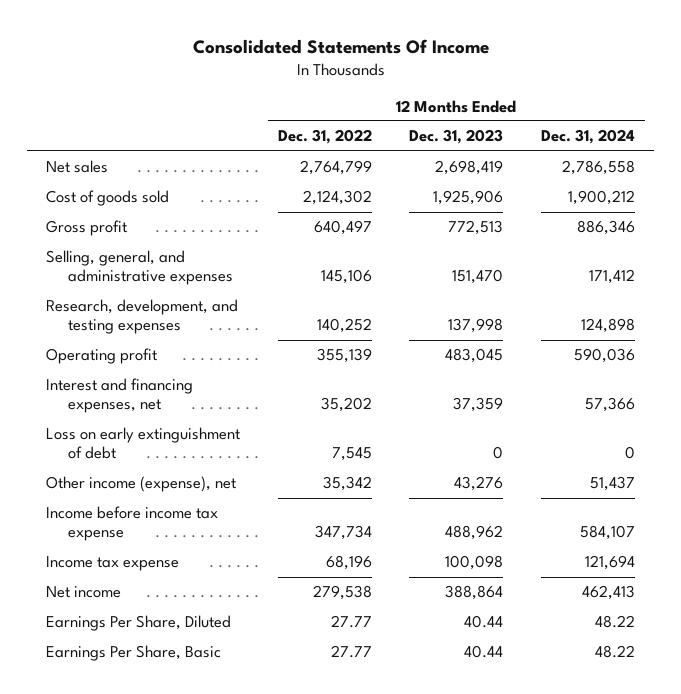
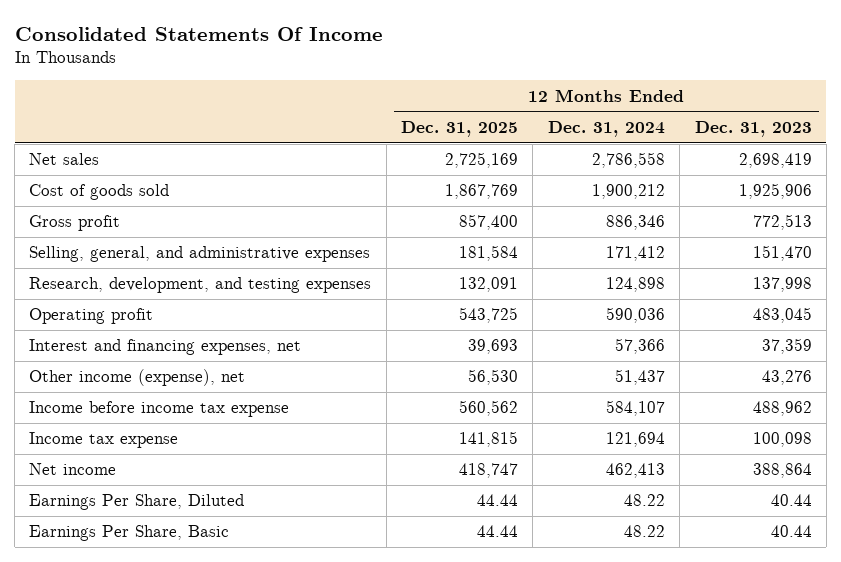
[277,129,372,145] Dec. 31, 2022 -> none
none -> [401,120,519,137] Dec. 31, 2025
[46,427,241,460] Loss on early extinguishment of debt -> none

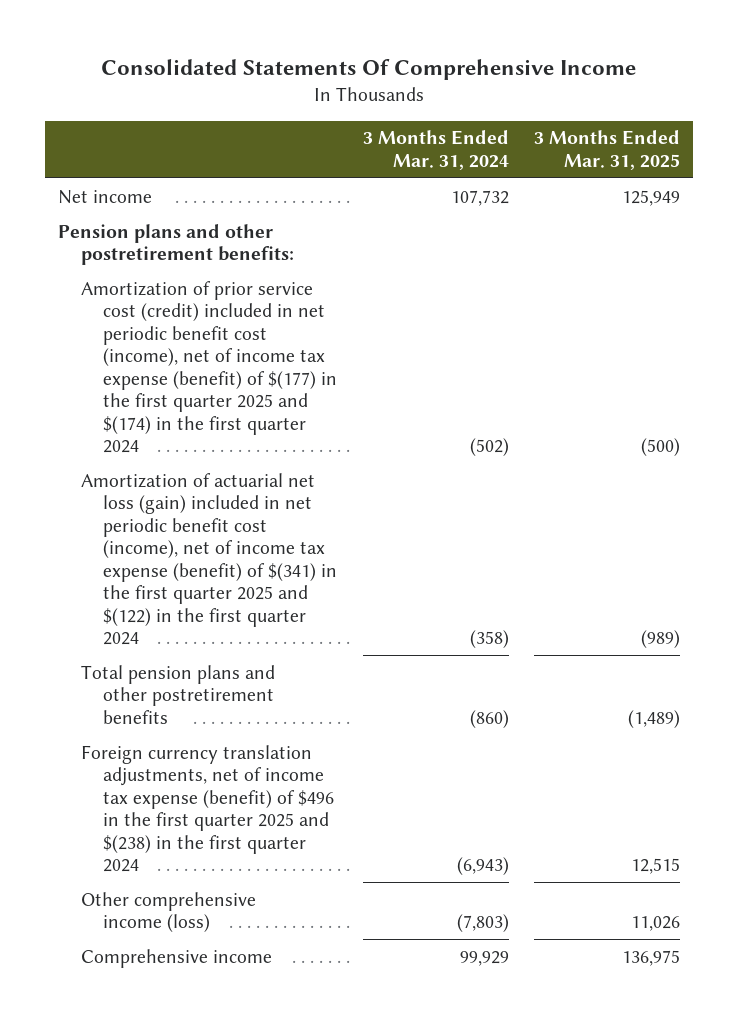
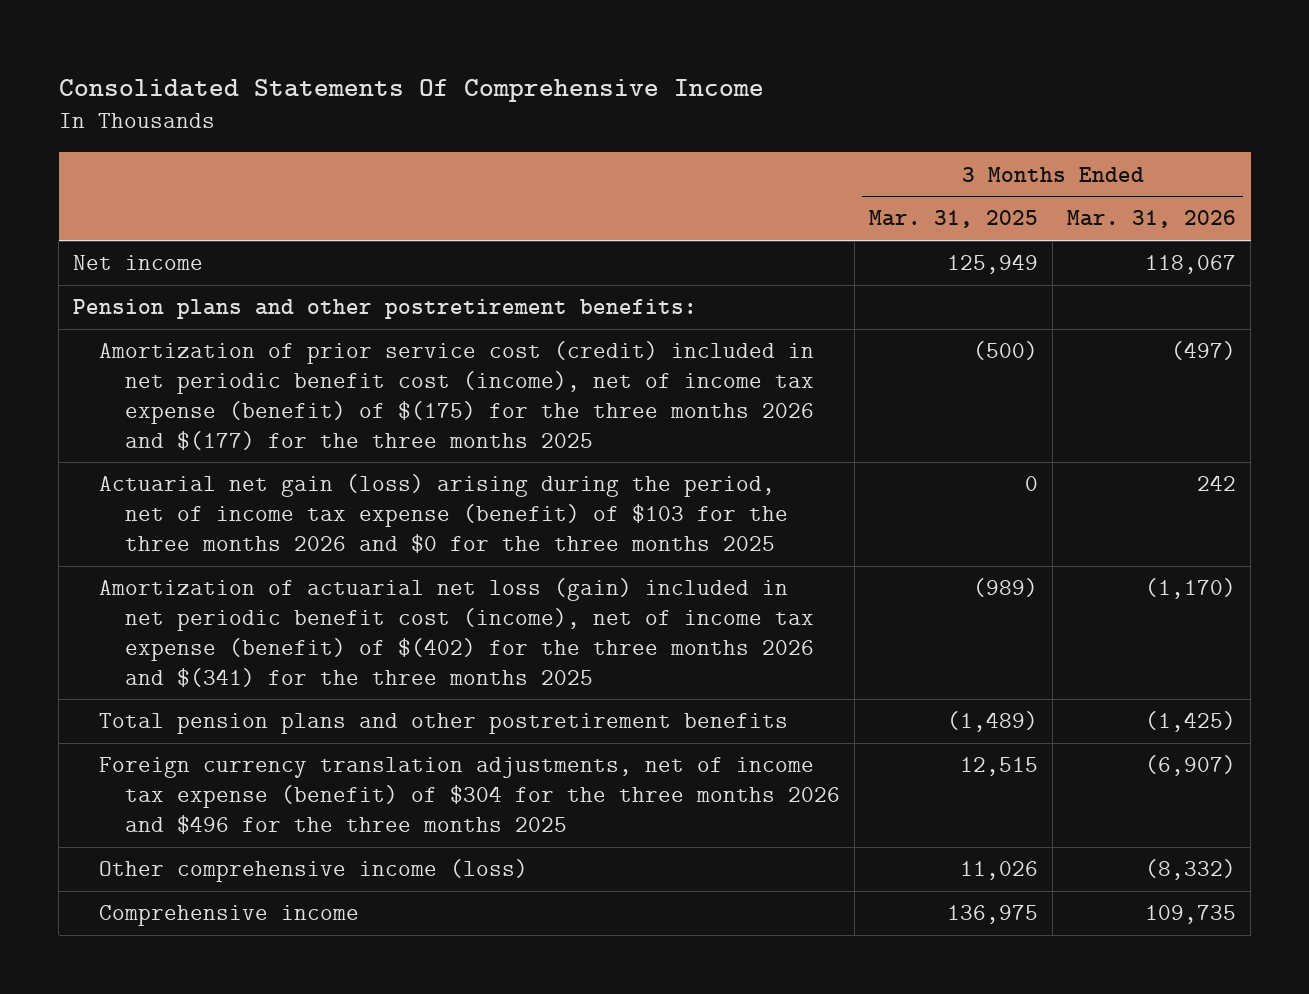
[362,130,509,170] 3 Months Ended Mar. 31, 2024 -> none
none -> [1067,210,1237,229] Mar. 31, 2026
[80,280,338,454] Amortization of prior service cost (credit) included in net periodic benefit cost (income), net of income tax expense (benefit) of $(177) in the first quarter 2025 and $(174) in the first quarter 2024 -> [99,341,815,450] Amortization of prior service cost (credit) included in net periodic benefit cost (income), net of income tax expense (benefit) of $(175) for the three months 2026 and $(177) for the three months 2025
none -> [99,474,788,553] Actuarial net gain (loss) arising during the period, net of income tax expense (benefit) of $103 for the three months 2026 and $0 for the three months 2025
[80,472,338,646] Amortization of actuarial net loss (gain) included in net periodic benefit cost (income), net of income tax expense (benefit) of $(341) in the first quarter 2025 and $(122) in the first quarter 2024 -> [99,578,814,687] Amortization of actuarial net loss (gain) included in net periodic benefit cost (income), net of income tax expense (benefit) of $(402) for the three months 2026 and $(341) for the three months 2025
[80,744,335,873] Foreign currency translation adjustments, net of income tax expense (benefit) of $496 in the first quarter 2025 and $(238) in the first quarter 2024 -> [99,757,840,834] Foreign currency translation adjustments, net of income tax expense (benefit) of $304 for the three months 2026 and $496 for the three months 2025

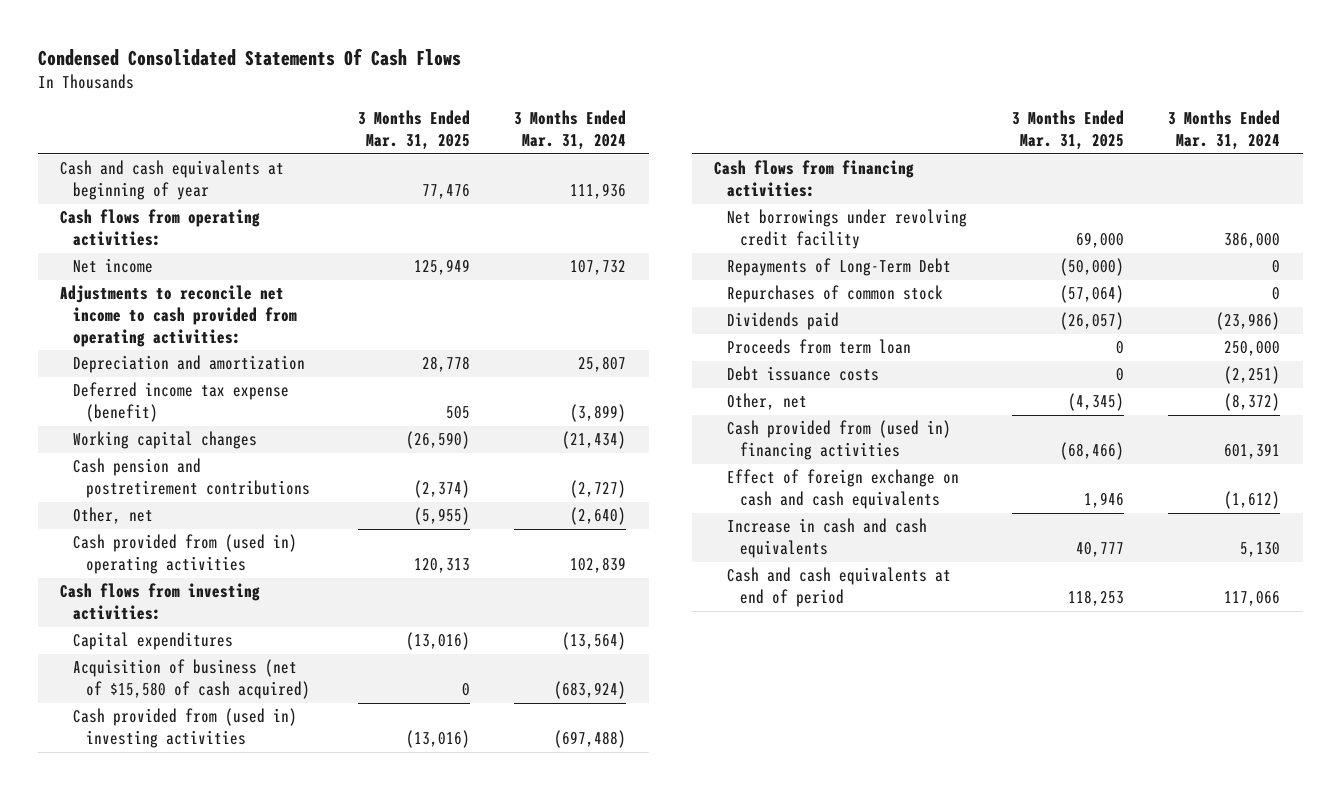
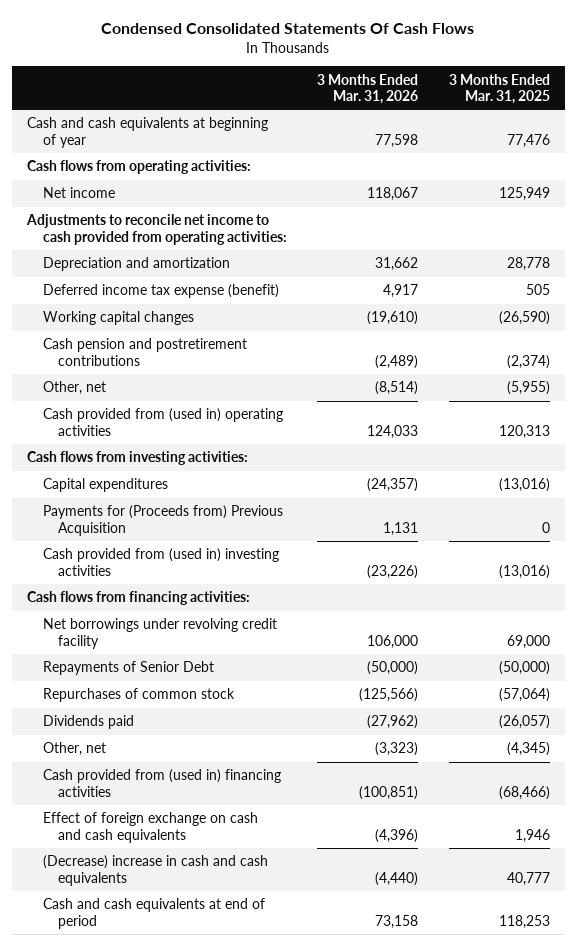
[514,110,627,151] 3 Months Ended Mar. 31, 2024 -> none
none -> [317,73,419,105] 3 Months Ended Mar. 31, 2026
[73,659,311,700] Acquisition of business (net of $15,580 of cash acquired) -> none
none -> [42,505,283,536] Payments for (Proceeds from) Previous Acquisition
[727,258,952,277] Repayments of Long-Term Debt -> [42,661,214,676] Repayments of Senior Debt
[727,339,912,355] Proceeds from term loan -> none
[727,366,880,382] Debt issuance costs -> none
[727,518,928,559] Increase in cash and cash equivalents -> [42,855,268,886] (Decrease) increase in cash and cash equivalents

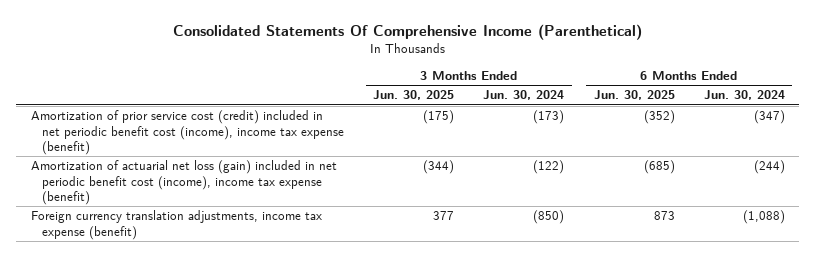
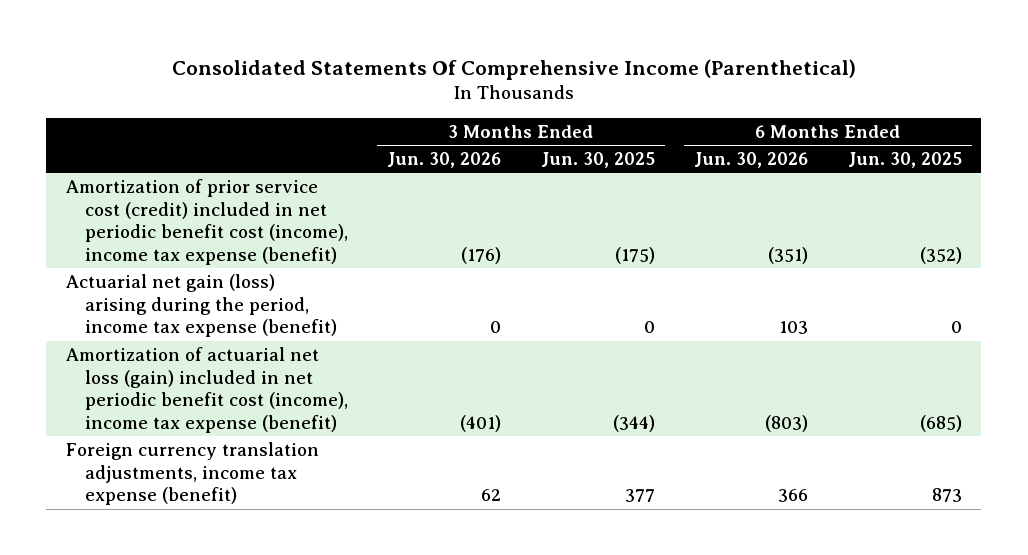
[483,90,565,101] Jun. 30, 2024 -> none
[703,90,785,101] Jun. 30, 2024 -> none
none -> [387,152,502,169] Jun. 30, 2026
none -> [694,152,809,169] Jun. 30, 2026
none -> [66,274,337,338] Actuarial net gain (loss) arising during the period, income tax expense (benefit)

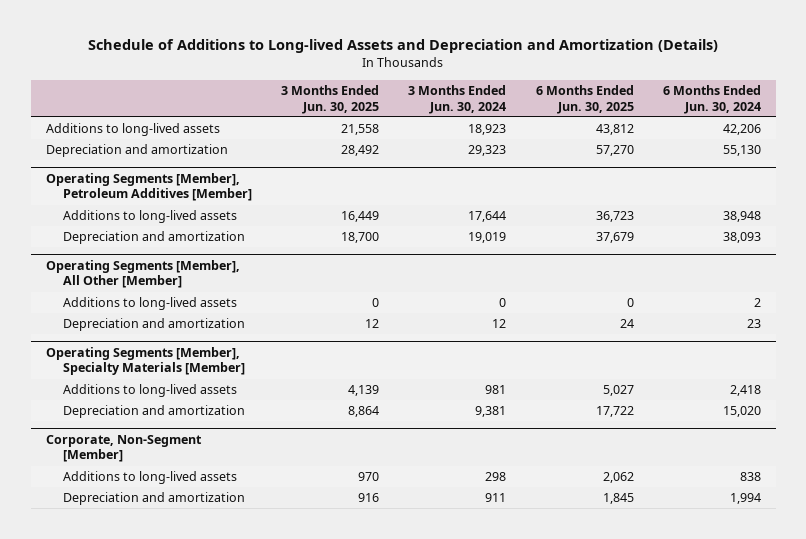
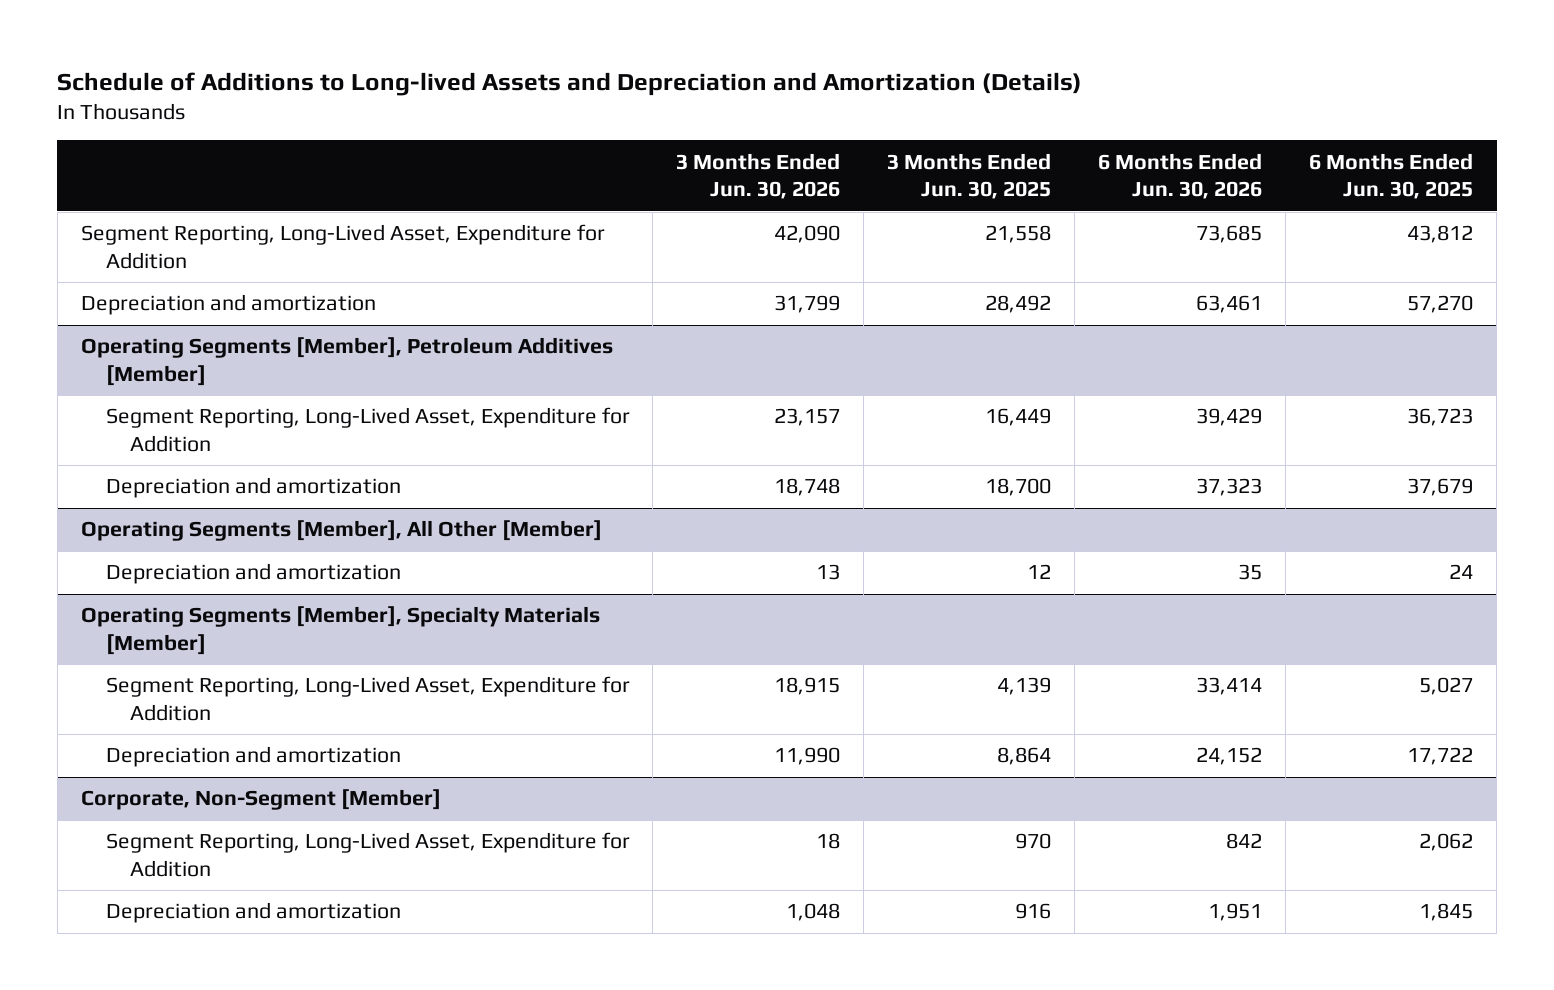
[408,85,507,114] 3 Months Ended Jun. 30, 2024 -> none
[662,85,761,114] 6 Months Ended Jun. 30, 2024 -> none
none -> [676,152,841,200] 3 Months Ended Jun. 30, 2026
none -> [1098,152,1263,200] 6 Months Ended Jun. 30, 2026
[45,123,220,137] Additions to long-lived assets -> [80,224,605,269] Segment Reporting, Long-Lived Asset, Expenditure for Addition
[62,210,237,224] Additions to long-lived assets -> [105,407,630,452] Segment Reporting, Long-Lived Asset, Expenditure for Addition
[62,297,237,311] Additions to long-lived assets -> none
[62,384,237,398] Additions to long-lived assets -> [105,676,630,721] Segment Reporting, Long-Lived Asset, Expenditure for Addition
[62,471,237,485] Additions to long-lived assets -> [105,832,630,877] Segment Reporting, Long-Lived Asset, Expenditure for Addition

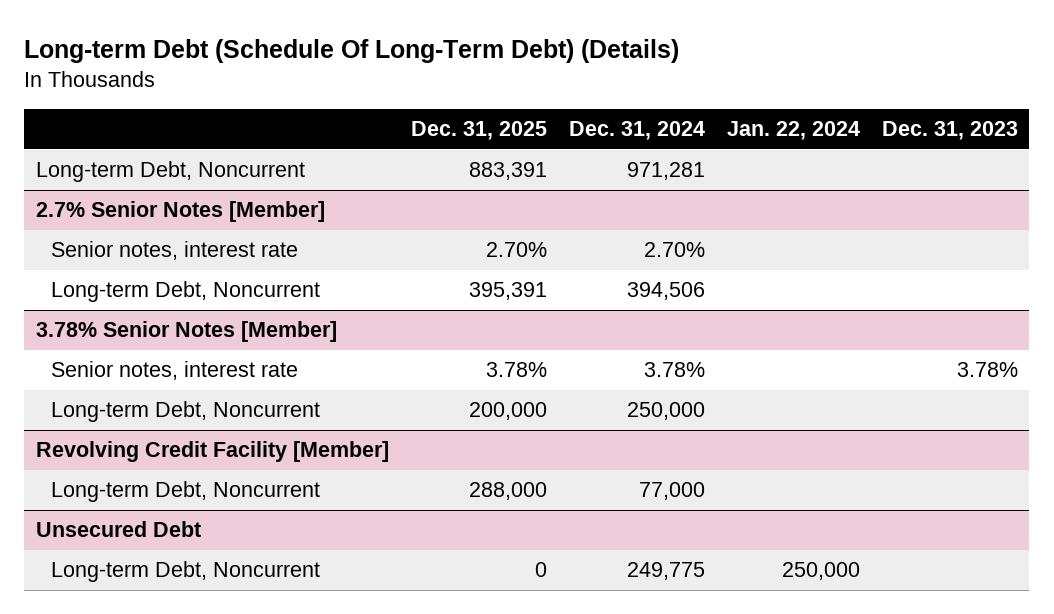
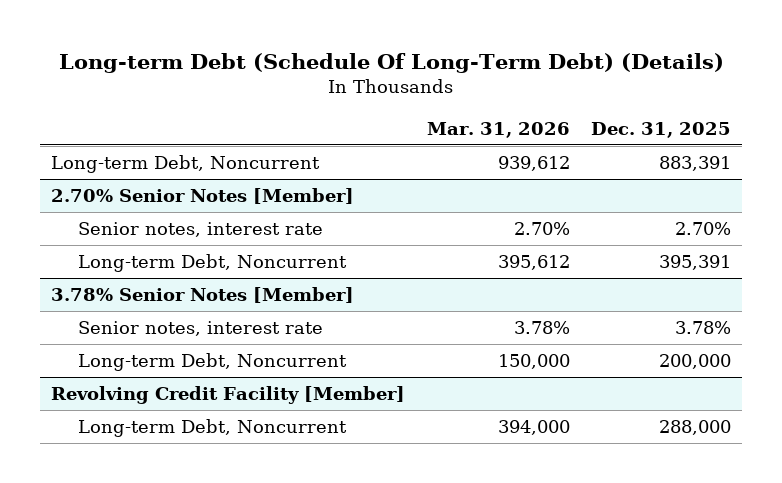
[568,121,705,141] Dec. 31, 2024 -> none
[726,121,860,141] Jan. 22, 2024 -> none
[882,121,1019,141] Dec. 31, 2023 -> none
none -> [426,121,570,138] Mar. 31, 2026
[35,201,325,223] 2.7% Senior Notes [Member] -> [51,188,355,205] 2.70% Senior Notes [Member]
[35,521,201,538] Unsecured Debt -> none
[50,561,320,583] Long-term Debt, Noncurrent -> none

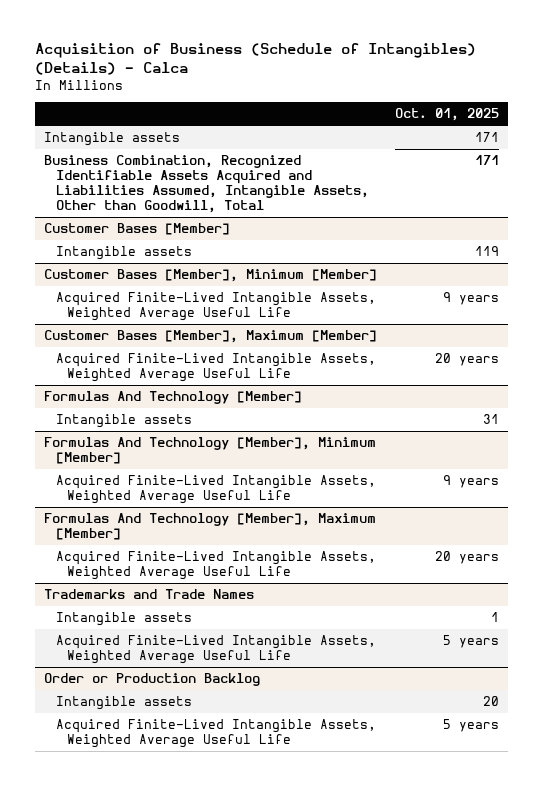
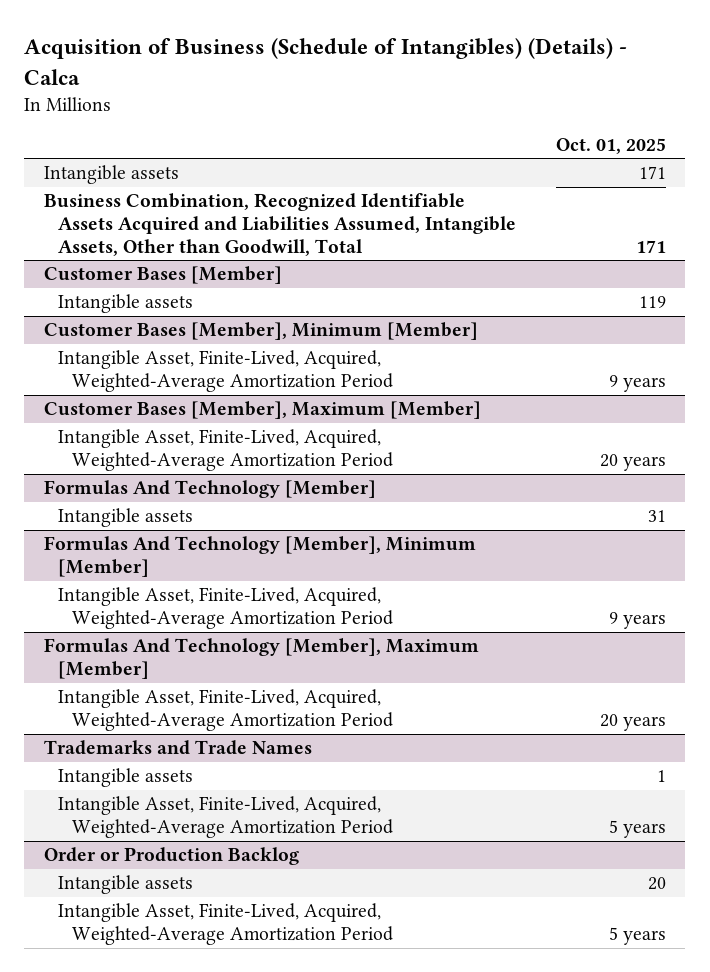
[55,292,376,322] Acquired Finite-Lived Intangible Assets, Weighted Average Useful Life -> [58,350,394,393] Intangible Asset, Finite-Lived, Acquired, Weighted-Average Amortization Period
[55,353,376,383] Acquired Finite-Lived Intangible Assets, Weighted Average Useful Life -> [58,429,394,472] Intangible Asset, Finite-Lived, Acquired, Weighted-Average Amortization Period
[55,475,376,505] Acquired Finite-Lived Intangible Assets, Weighted Average Useful Life -> [58,587,394,630] Intangible Asset, Finite-Lived, Acquired, Weighted-Average Amortization Period
[55,551,376,581] Acquired Finite-Lived Intangible Assets, Weighted Average Useful Life -> [58,689,394,732] Intangible Asset, Finite-Lived, Acquired, Weighted-Average Amortization Period
[55,635,376,665] Acquired Finite-Lived Intangible Assets, Weighted Average Useful Life -> [58,796,394,839] Intangible Asset, Finite-Lived, Acquired, Weighted-Average Amortization Period
[55,719,376,749] Acquired Finite-Lived Intangible Assets, Weighted Average Useful Life -> [58,903,394,946] Intangible Asset, Finite-Lived, Acquired, Weighted-Average Amortization Period

